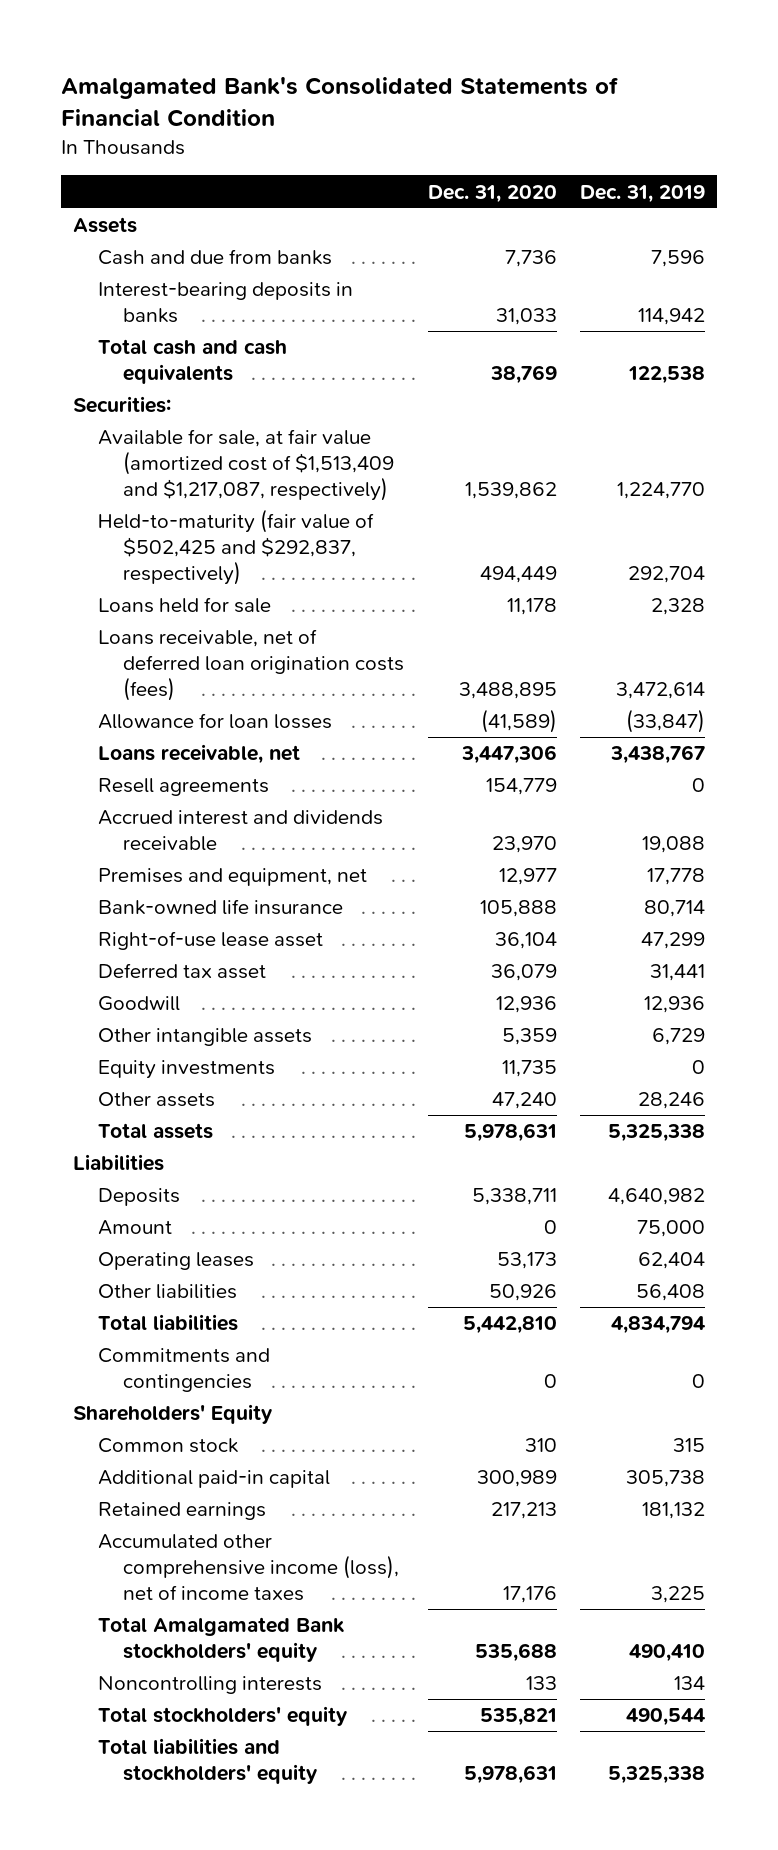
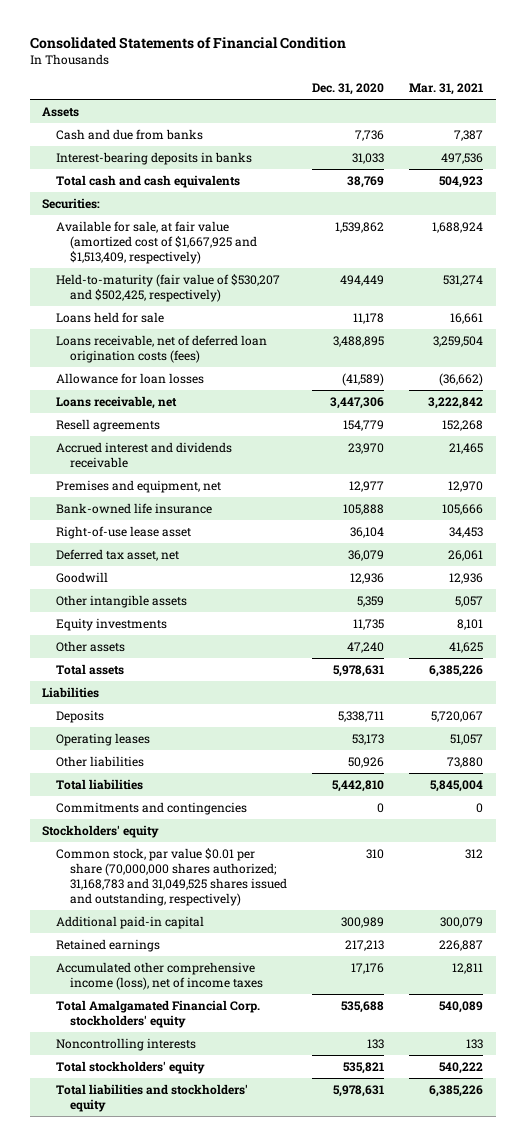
[60,76,619,128] Amalgamated Bank's Consolidated Statements of Financial Condition -> [29,37,346,50] Consolidated Statements of Financial Condition
[580,184,706,203] Dec. 31, 2019 -> none
none -> [409,83,484,96] Mar. 31, 2021
[98,429,395,501] Available for sale, at fair value (amortized cost of $1,513,409 and $1,217,087, respectively) -> [55,220,257,265] Available for sale, at fair value (amortized cost of $1,667,925 and $1,513,409, respectively)
[98,509,375,585] Held-to-maturity (fair value of $502,425 and $292,837, respectively) -> [55,273,280,302] Held-to-maturity (fair value of $530,207 and $502,425, respectively)
[98,963,267,980] Deferred tax asset -> [55,548,179,561] Deferred tax asset, net
[98,1220,173,1236] Amount -> none
[72,1404,273,1425] Shareholders' Equity -> [42,824,160,838] Stockholders' equity
[98,1438,239,1454] Common stock -> [55,847,287,907] Common stock, par value $0.01 per share (70,000,000 shares authorized; 31,168,783 and 31,049,525 shares issued and outstanding, respectively)
[98,1617,346,1663] Total Amalgamated Bank stockholders' equity -> [55,999,260,1028] Total Amalgamated Financial Corp. stockholders' equity

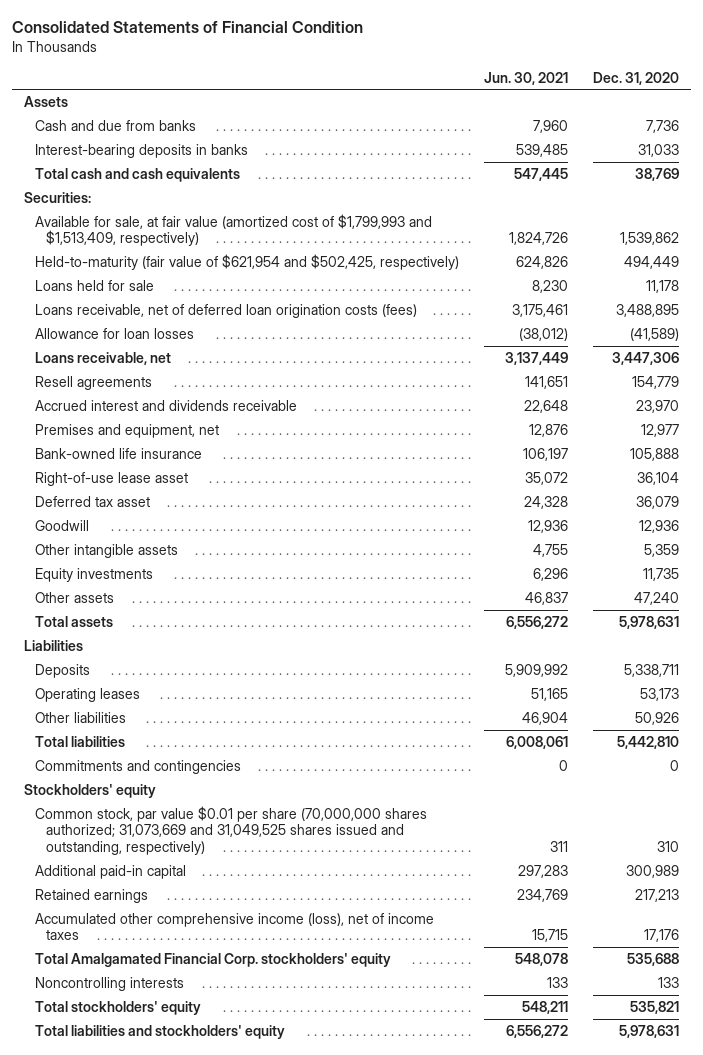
[409,83,484,96] Mar. 31, 2021 -> none
none -> [483,71,568,85] Jun. 30, 2021
[55,220,257,265] Available for sale, at fair value (amortized cost of $1,667,925 and $1,513,409, respectively) -> [34,213,432,247] Available for sale, at fair value (amortized cost of $1,799,993 and $1,513,409, respectively)
[55,273,280,302] Held-to-maturity (fair value of $530,207 and $502,425, respectively) -> [34,253,459,270] Held-to-maturity (fair value of $621,954 and $502,425, respectively)
[55,548,179,561] Deferred tax asset, net -> [34,495,150,507] Deferred tax asset
[55,847,287,907] Common stock, par value $0.01 per share (70,000,000 shares authorized; 31,168,783 and 31,049,525 shares issued and outstanding, respectively) -> [34,805,427,855] Common stock, par value $0.01 per share (70,000,000 shares authorized; 31,073,669 and 31,049,525 shares issued and outstanding, respectively)

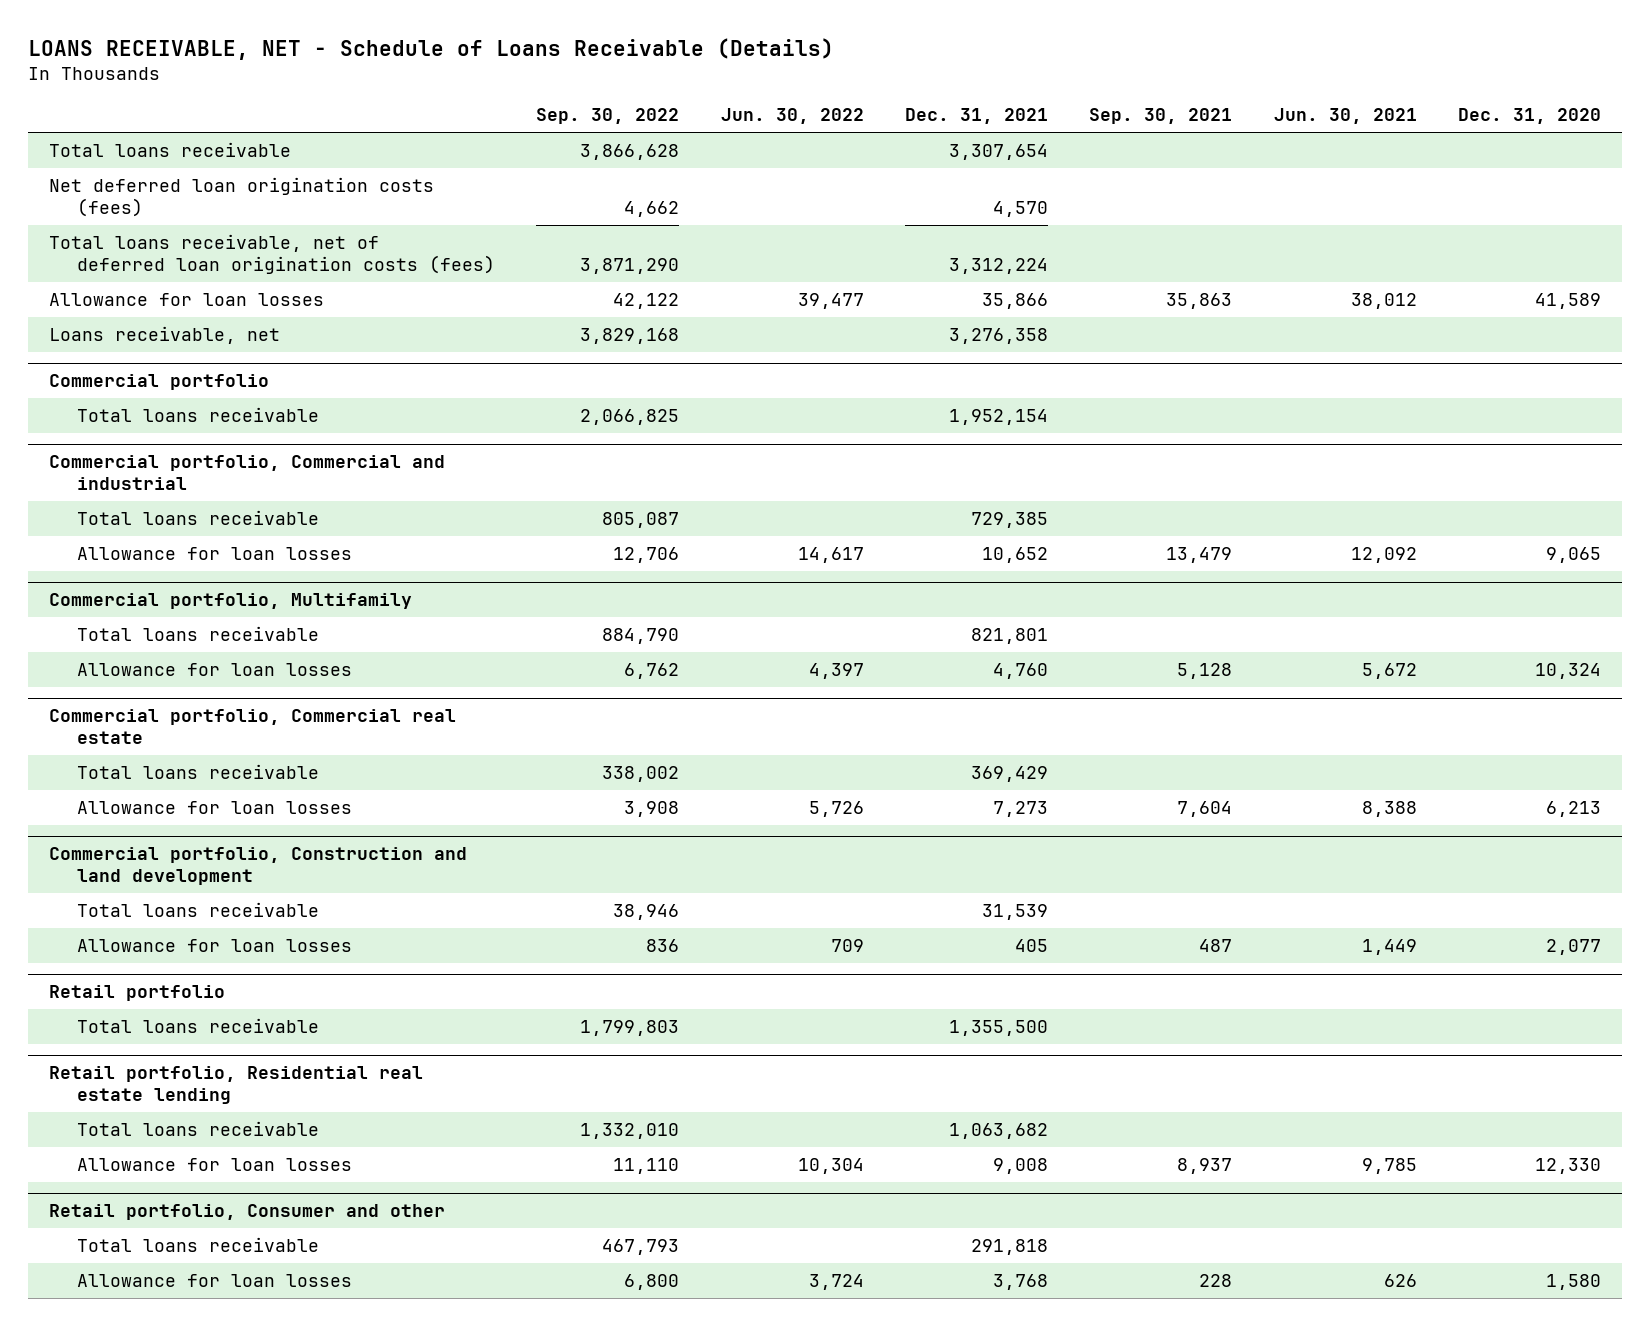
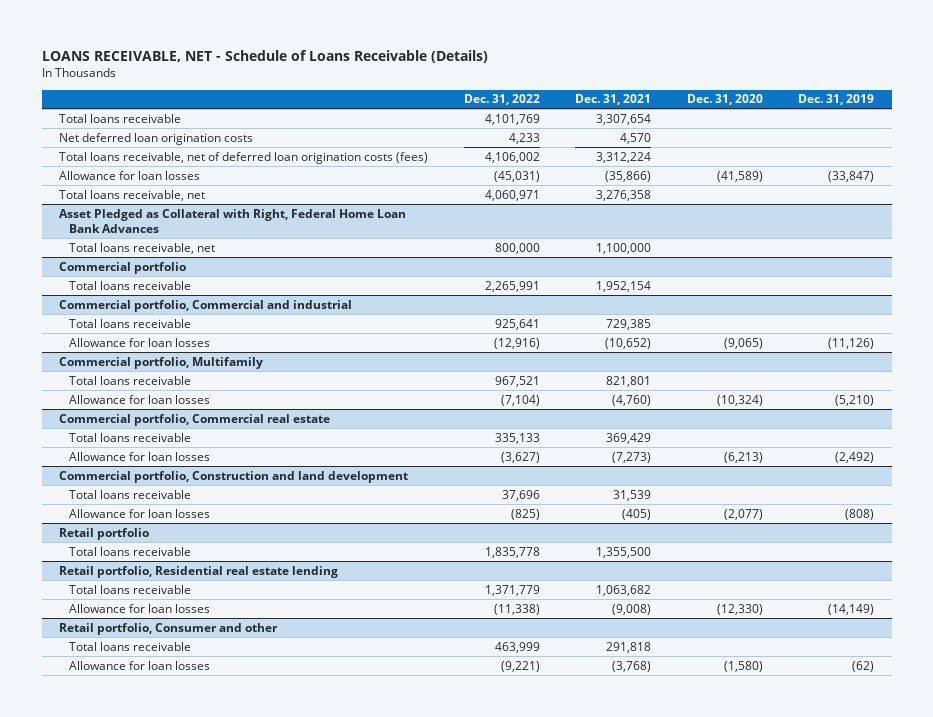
[536,108,680,125] Sep. 30, 2022 -> none
[720,108,864,125] Jun. 30, 2022 -> none
[1089,108,1233,125] Sep. 30, 2021 -> none
[1273,108,1417,125] Jun. 30, 2021 -> none
none -> [463,94,540,106] Dec. 31, 2022
none -> [797,94,874,106] Dec. 31, 2019
[49,176,435,218] Net deferred loan origination costs (fees) -> [59,132,254,145] Net deferred loan origination costs
[981,292,1048,309] 35,866 -> [605,170,652,182] (35,866)
[1535,292,1602,309] 41,589 -> [716,170,763,182] (41,589)
[49,325,281,344] Loans receivable, net -> [59,189,206,201] Total loans receivable, net
none -> [59,208,407,233] Asset Pledged as Collateral with Right, Federal Home Loan Bank Advances
none -> [68,242,215,254] Total loans receivable, net
[981,546,1048,563] 10,652 -> [605,337,652,349] (10,652)
[1546,546,1602,563] 9,065 -> [723,337,763,349] (9,065)
[992,662,1048,679] 4,760 -> [612,394,652,406] (4,760)
[1535,662,1602,679] 10,324 -> [716,394,763,406] (10,324)
[992,800,1048,817] 7,273 -> [612,451,652,463] (7,273)
[1546,800,1602,817] 6,213 -> [723,451,763,463] (6,213)
[1014,938,1048,952] 405 -> [622,508,652,520] (405)
[1546,938,1602,955] 2,077 -> [723,508,763,520] (2,077)
[992,1157,1048,1174] 9,008 -> [612,603,652,615] (9,008)
[1535,1157,1602,1174] 12,330 -> [716,603,763,615] (12,330)
[992,1273,1048,1290] 3,768 -> [612,660,652,672] (3,768)
[1546,1273,1602,1290] 1,580 -> [723,660,763,672] (1,580)

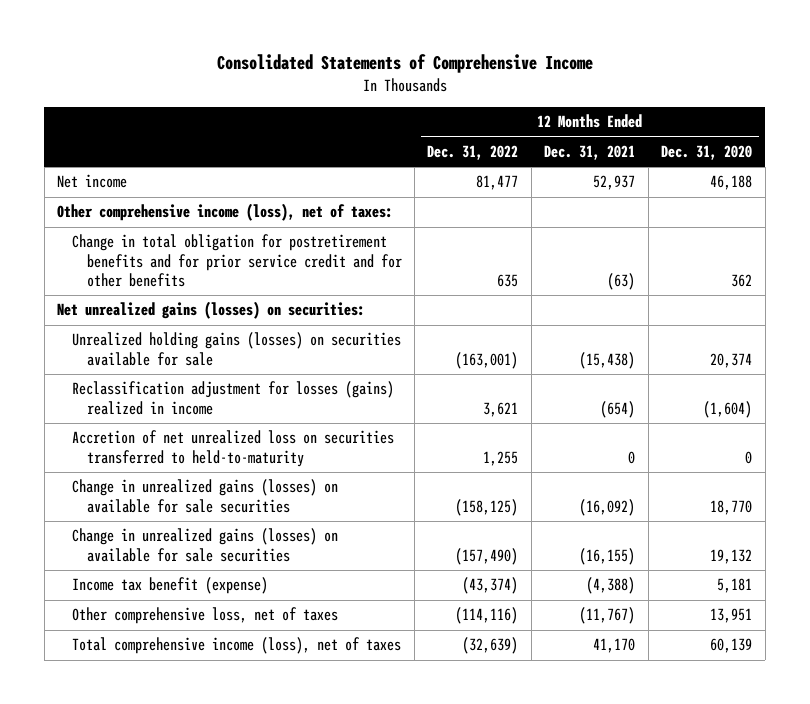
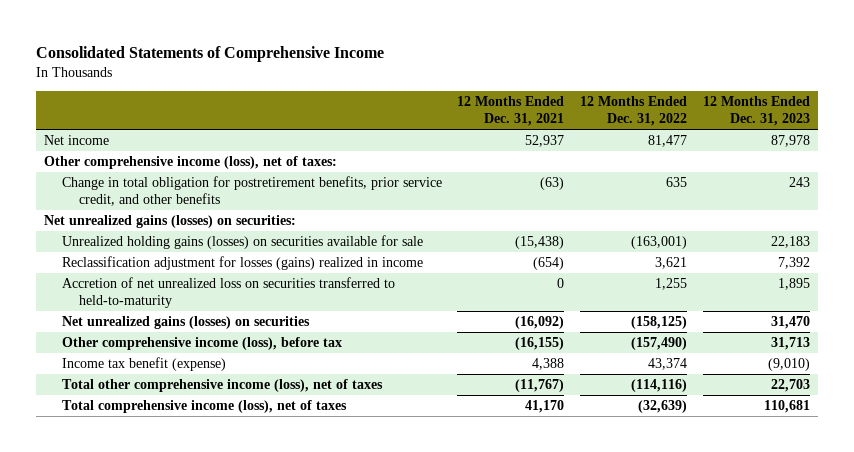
[661,144,753,160] Dec. 31, 2020 -> none
none -> [703,95,811,127] 12 Months Ended Dec. 31, 2023
[71,234,402,288] Change in total obligation for postretirement benefits and for prior service credit and for other benefits -> [61,176,442,207] Change in total obligation for postretirement benefits, prior service credit, and other benefits
[71,479,338,513] Change in unrealized gains (losses) on available for sale securities -> [61,316,310,330] Net unrealized gains (losses) on securities
[71,528,338,562] Change in unrealized gains (losses) on available for sale securities -> [61,337,342,351] Other comprehensive income (loss), before tax
[462,577,519,595] (43,374) -> [648,358,688,371] 43,374
[586,577,636,595] (4,388) -> [532,358,565,371] 4,388
[71,607,338,625] Other comprehensive loss, net of taxes -> [61,379,383,393] Total other comprehensive income (loss), net of taxes

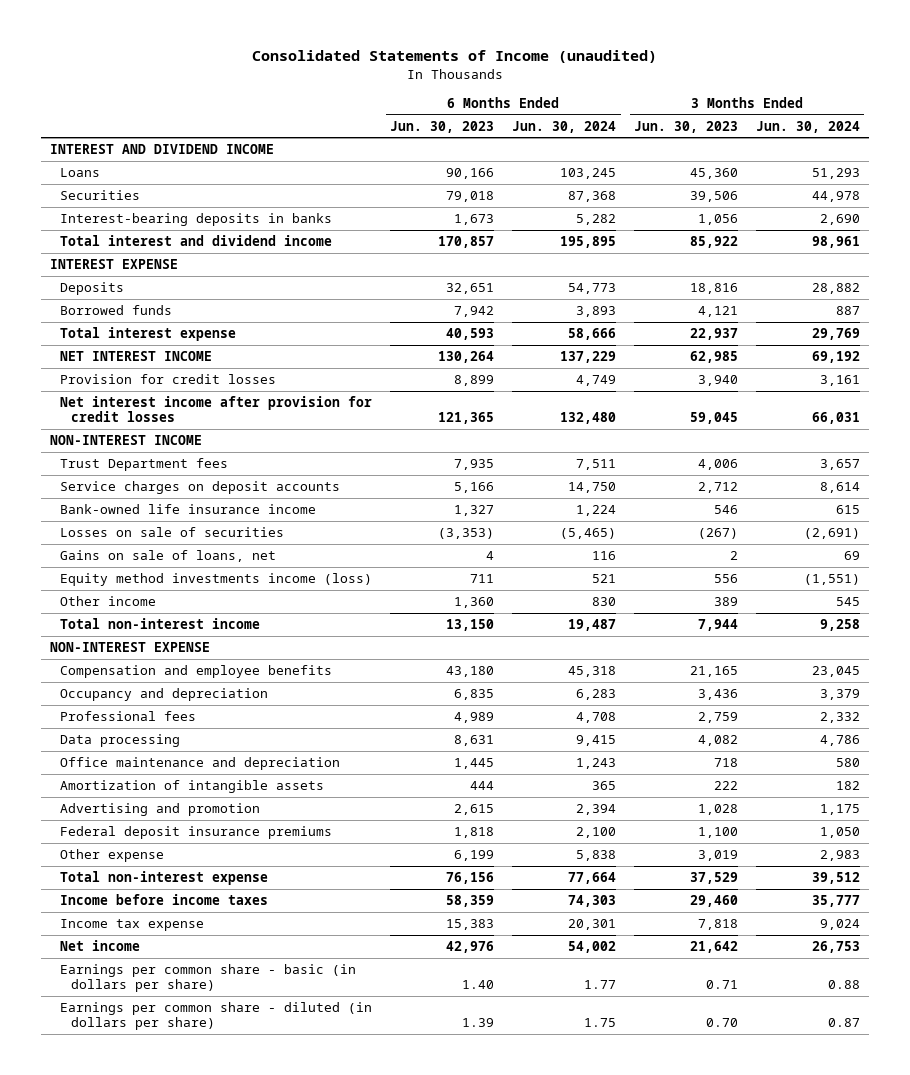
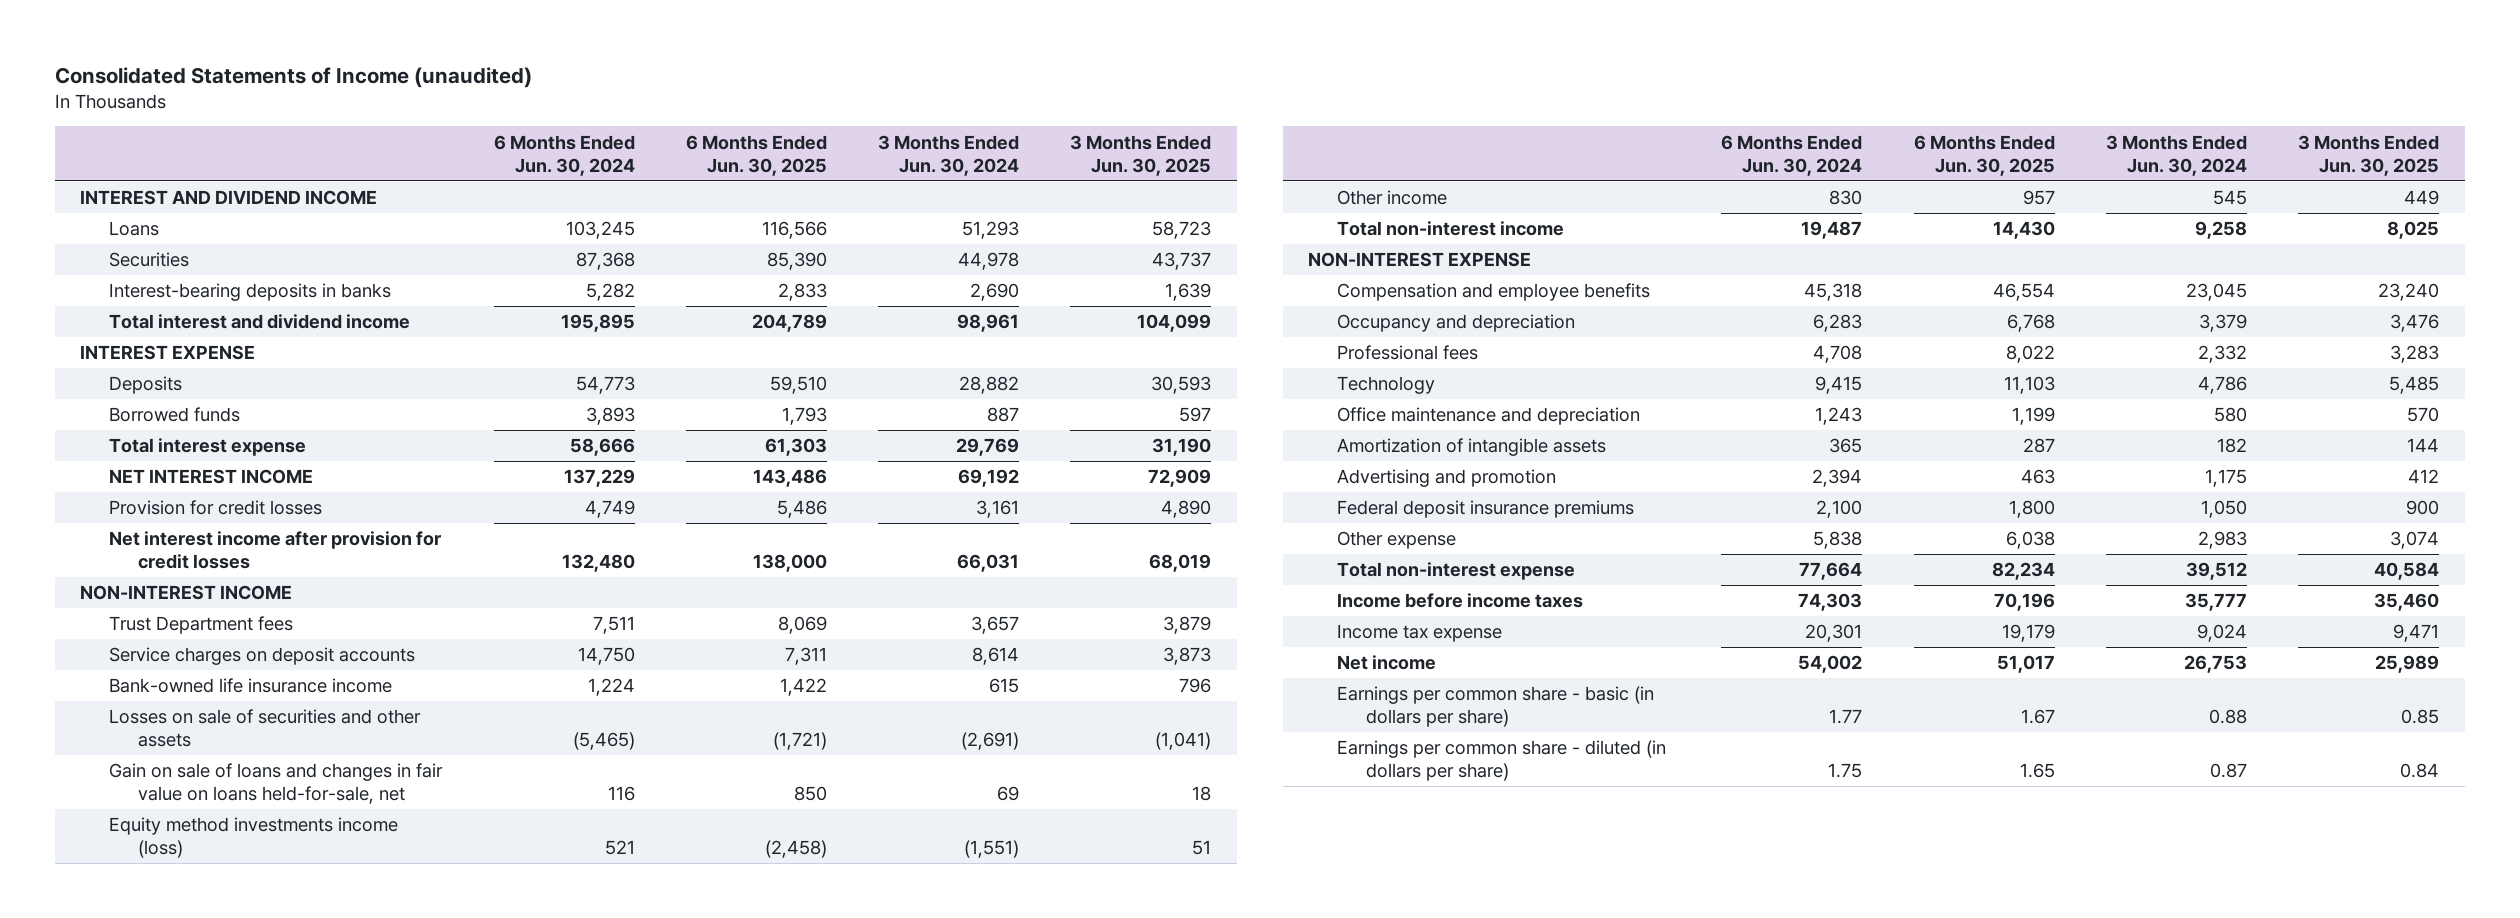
[390,120,495,133] Jun. 30, 2023 -> none
[634,120,739,133] Jun. 30, 2023 -> none
none -> [685,134,827,176] 6 Months Ended Jun. 30, 2025
none -> [1070,134,1212,176] 3 Months Ended Jun. 30, 2025
[60,527,285,538] Losses on sale of securities -> [109,709,422,748] Losses on sale of securities and other assets
[60,550,277,563] Gains on sale of loans, net -> [109,763,444,805] Gain on sale of loans and changes in fair value on loans held-for-sale, net
[60,734,181,748] Data processing -> [1337,376,1436,395] Technology

